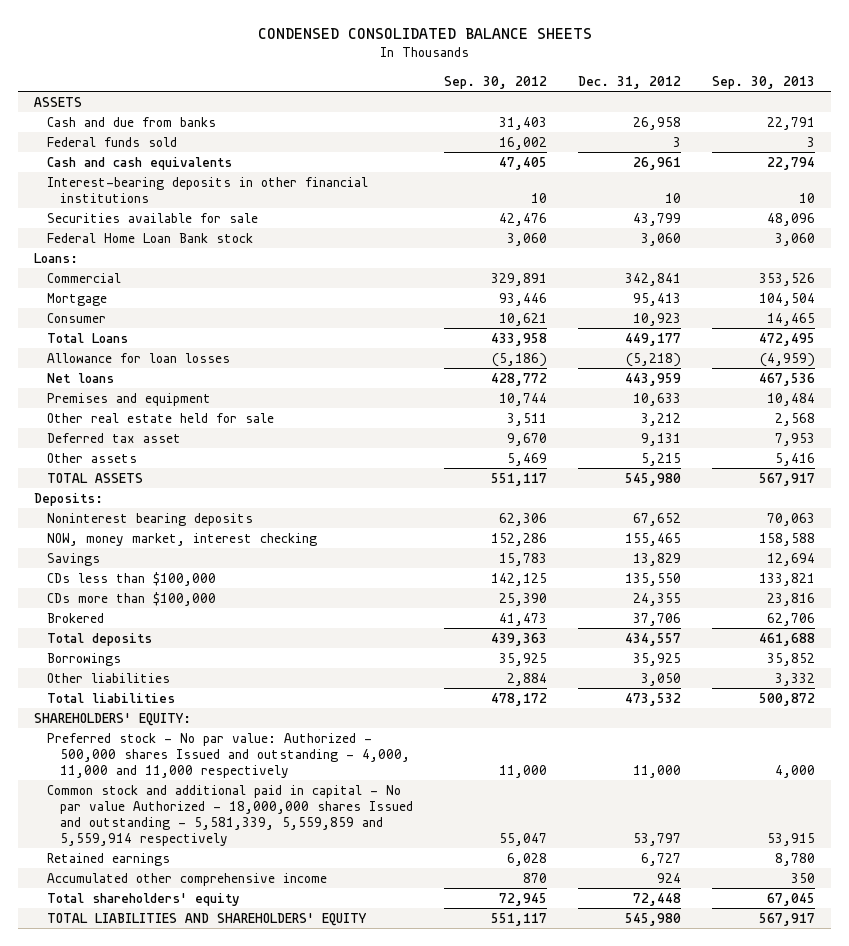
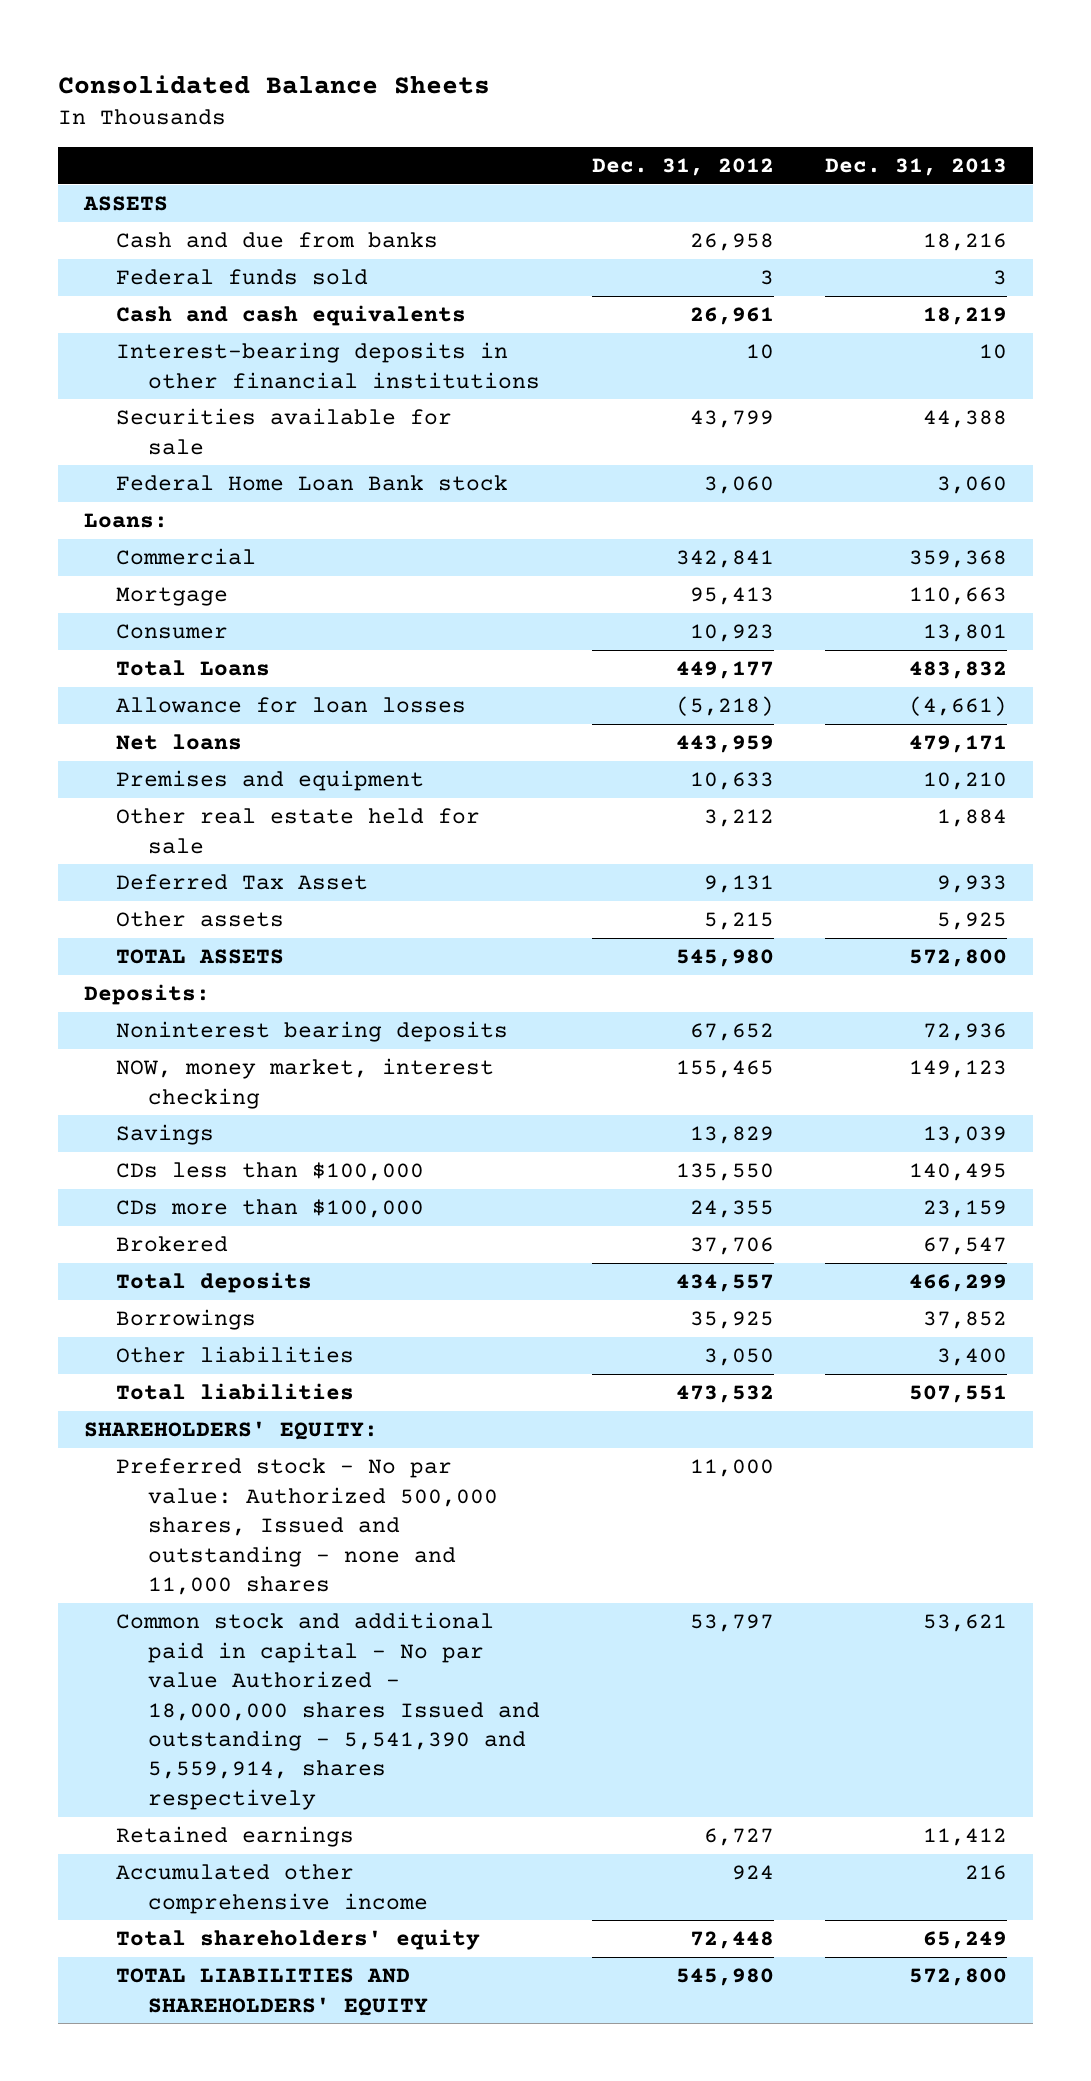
[257,28,592,40] CONDENSED CONSOLIDATED BALANCE SHEETS -> [57,75,490,95] Consolidated Balance Sheets
[444,75,548,89] Sep. 30, 2012 -> none
[712,75,816,89] Sep. 30, 2013 -> none
none -> [825,157,1008,176] Dec. 31, 2013
[46,432,181,443] Deferred tax asset -> [115,874,368,891] Deferred Tax Asset
[46,732,411,778] Preferred stock - No par value: Authorized - 500,000 shares Issued and outstanding - 4,000, 11,000 and 11,000 respectively -> [115,1458,498,1595] Preferred stock - No par value: Authorized 500,000 shares, Issued and outstanding - none and 11,000 shares
[46,784,414,846] Common stock and additional paid in capital - No par value Authorized - 18,000,000 shares Issued and outstanding - 5,581,339, 5,559,859 and 5,559,914 respectively -> [115,1612,540,1810] Common stock and additional paid in capital - No par value Authorized - 18,000,000 shares Issued and outstanding - 5,541,390 and 5,559,914, shares respectively

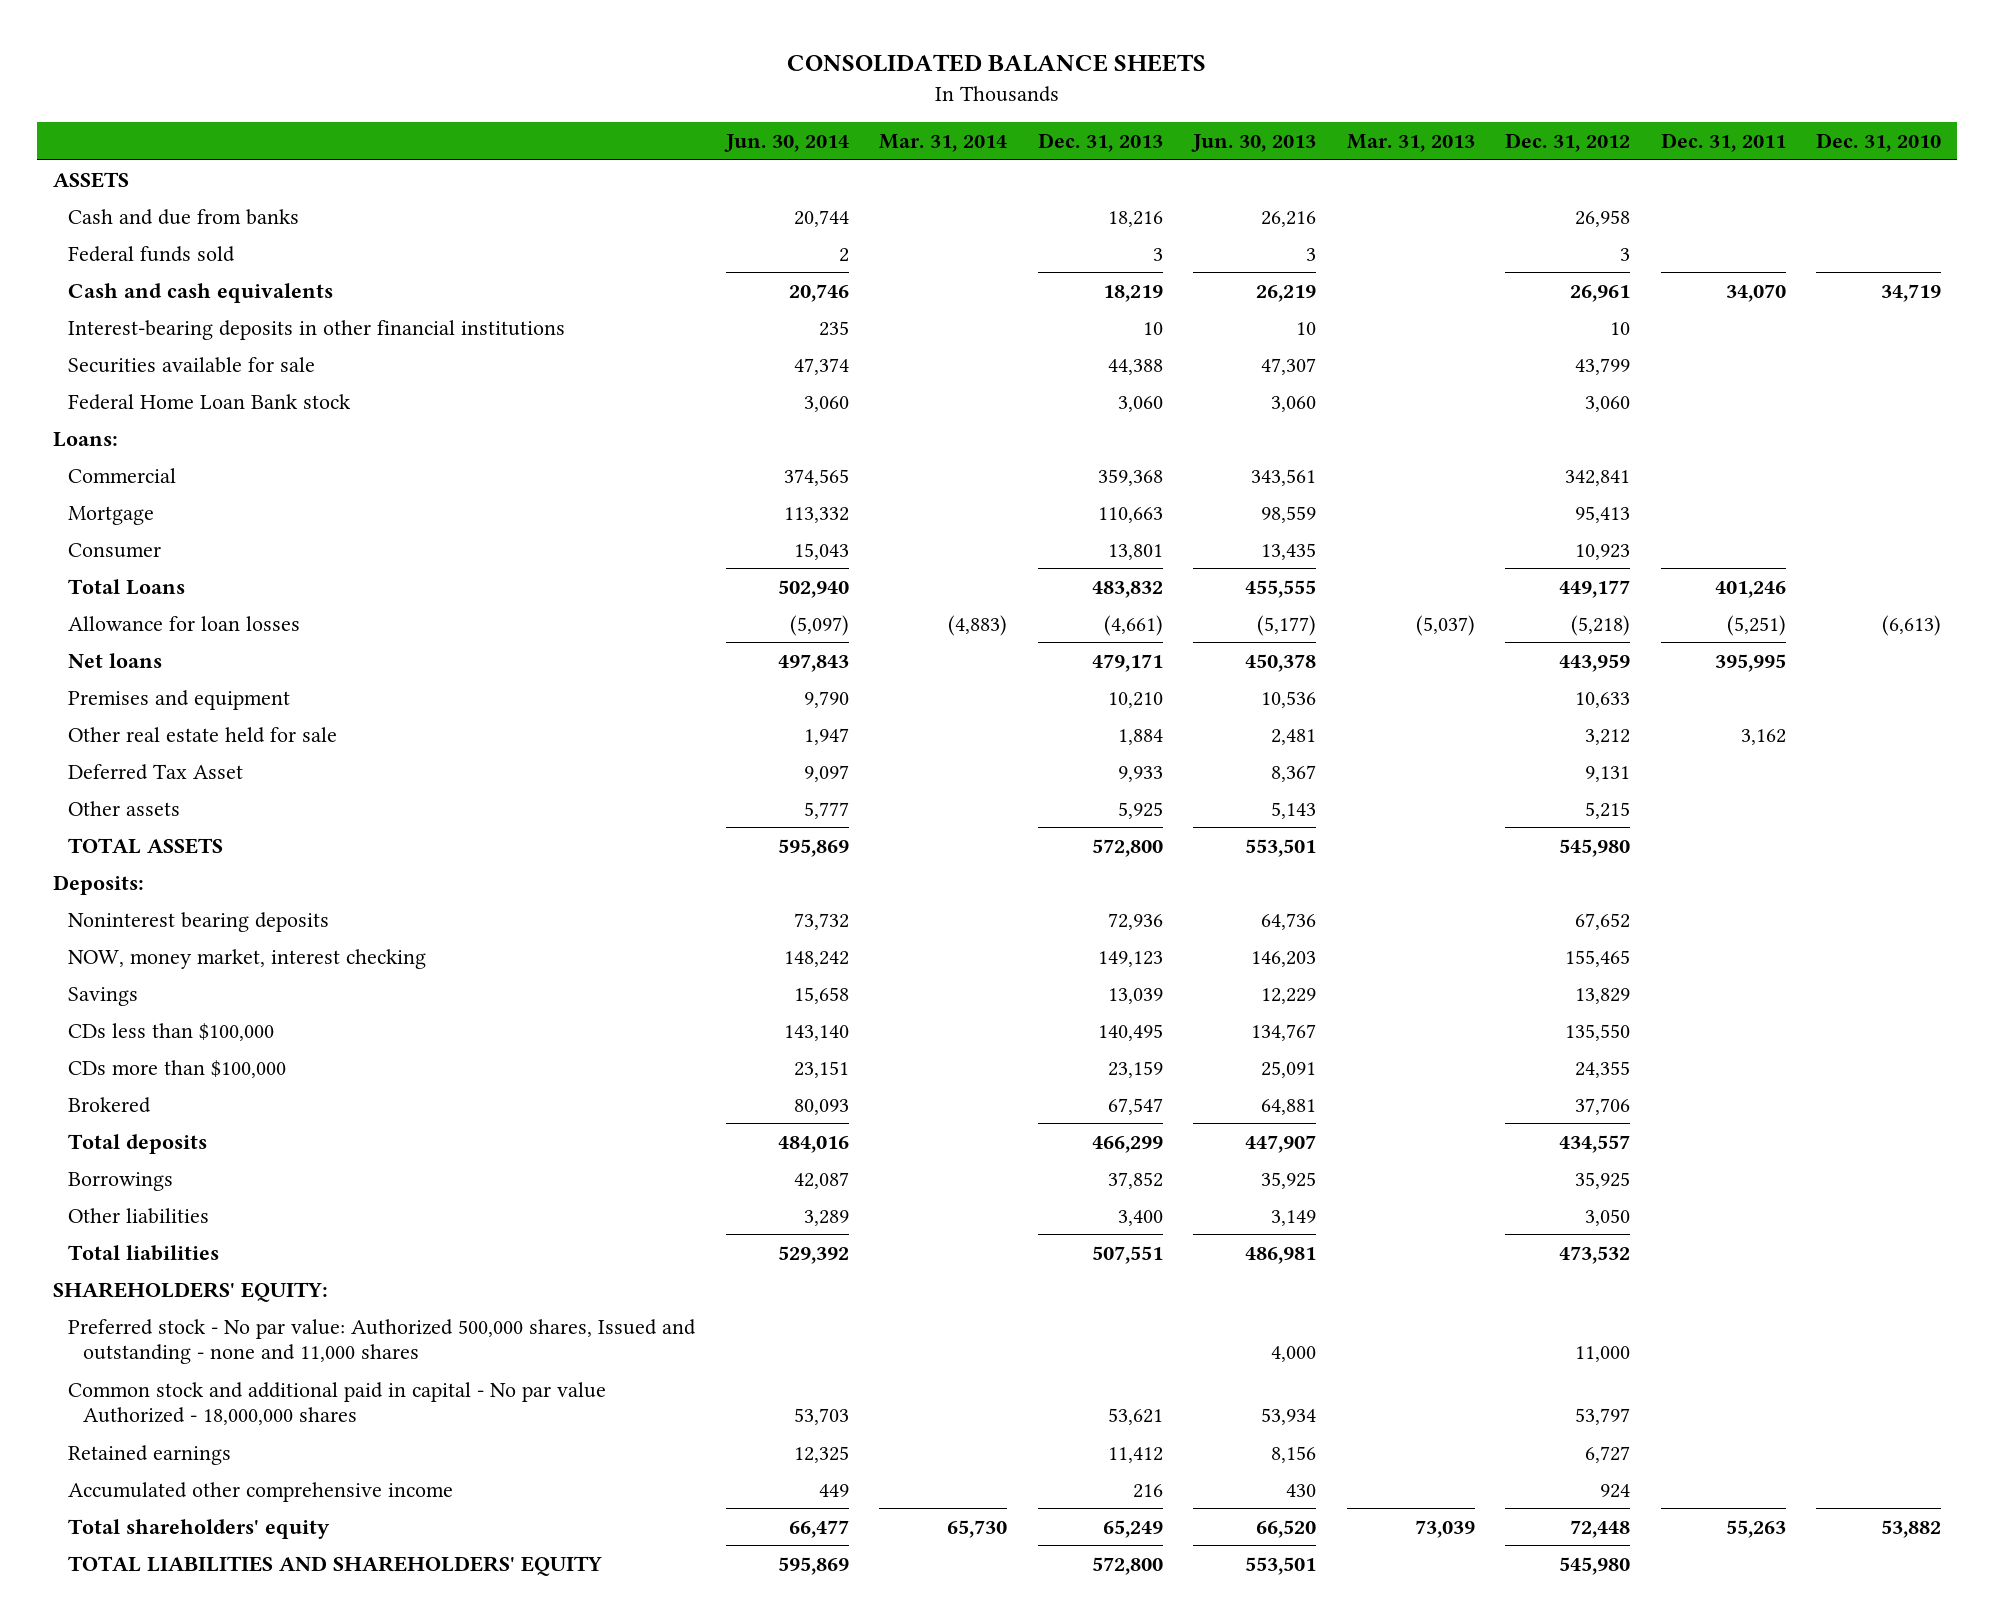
[57,75,490,95] Consolidated Balance Sheets -> [787,54,1207,73] CONSOLIDATED BALANCE SHEETS
none -> [723,134,849,153] Jun. 30, 2014
none -> [879,134,1008,153] Mar. 31, 2014
none -> [1191,134,1317,153] Jun. 30, 2013
none -> [1346,134,1475,153] Mar. 31, 2013
none -> [1660,133,1786,153] Dec. 31, 2011
none -> [1816,133,1942,153] Dec. 31, 2010
[115,1612,540,1810] Common stock and additional paid in capital - No par value Authorized - 18,000,000 shares Issued and outstanding - 5,541,390 and 5,559,914, shares respectively -> [68,1381,607,1426] Common stock and additional paid in capital - No par value Authorized - 18,000,000 shares

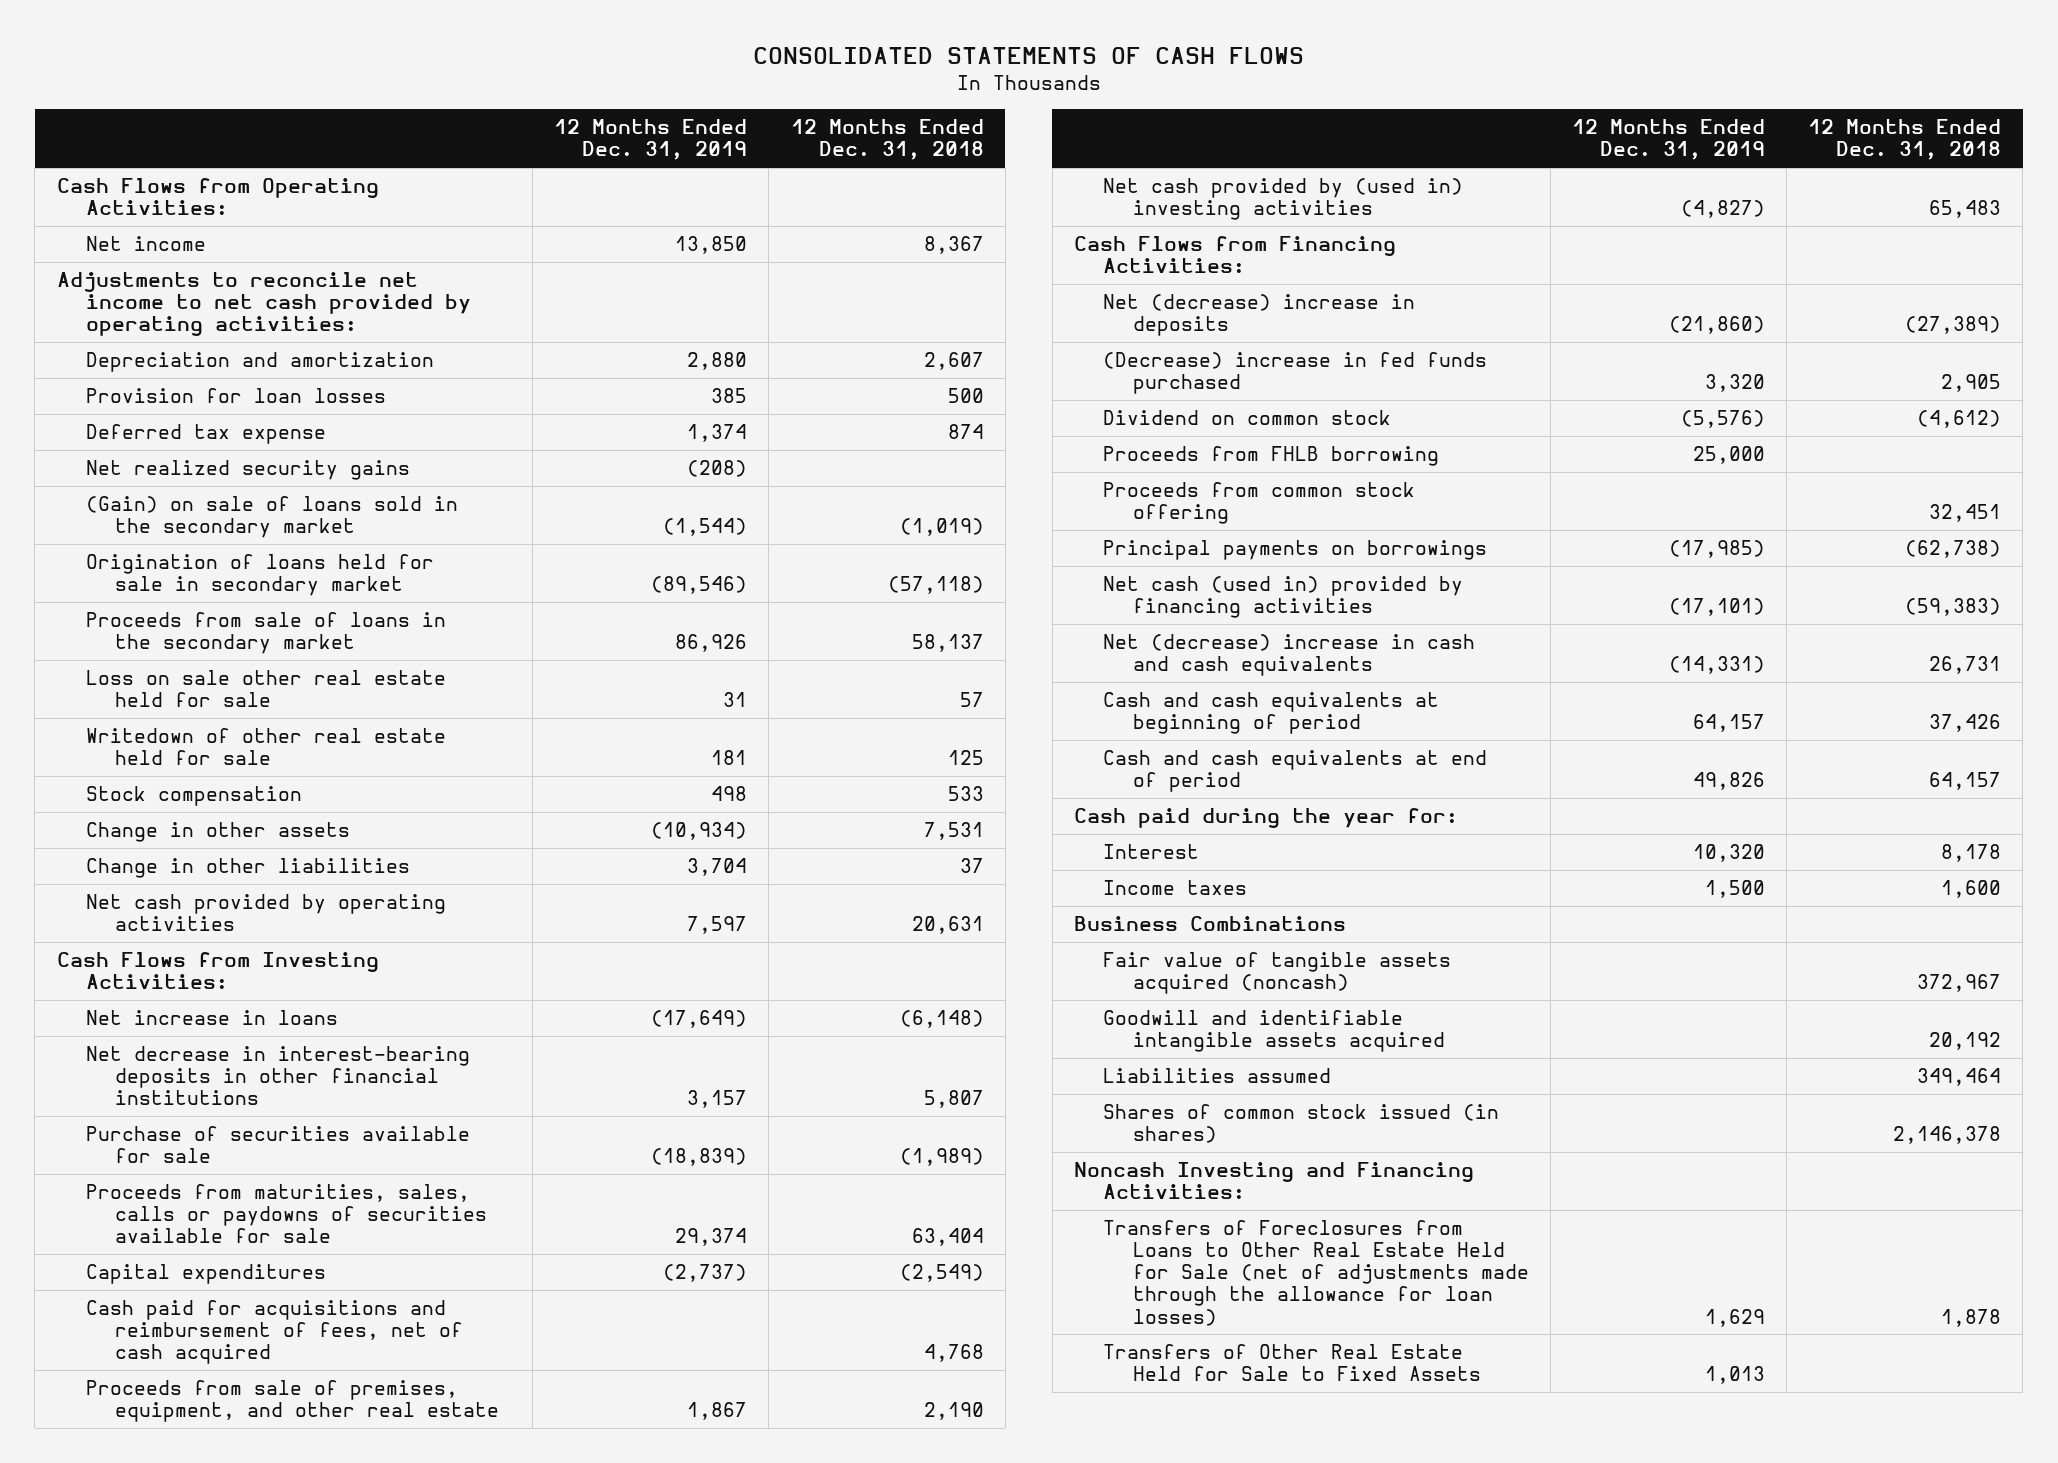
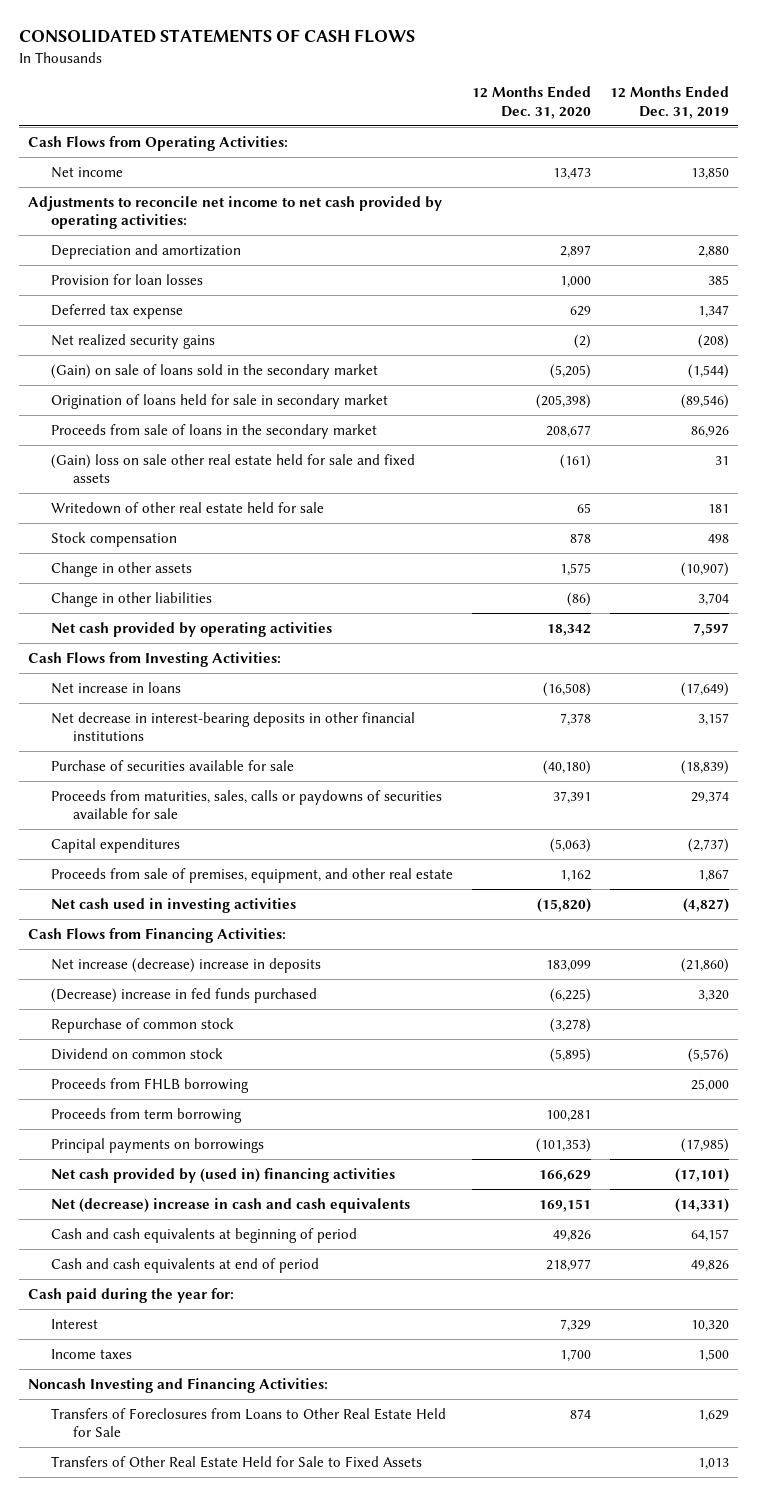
[790,119,984,161] 12 Months Ended Dec. 31, 2018 -> none
none -> [471,86,591,119] 12 Months Ended Dec. 31, 2020
[687,424,748,443] 1,374 -> [697,304,729,318] 1,347
[85,670,446,708] Loss on sale other real estate held for sale -> [50,453,415,484] (Gain) loss on sale other real estate held for sale and fixed assets
[651,822,748,841] (10,934) -> [680,561,729,577] (10,907)
[85,1300,464,1365] Cash paid for acquisitions and reimbursement of fees, net of cash acquired -> none
[1103,178,1464,221] Net cash provided by (used in) investing activities -> [50,897,296,913] Net cash used in investing activities
[1103,294,1416,337] Net (decrease) increase in deposits -> [50,957,321,973] Net increase (decrease) increase in deposits
none -> [50,1017,234,1033] Repurchase of common stock
[1103,482,1416,525] Proceeds from common stock offering -> none
none -> [50,1107,242,1123] Proceeds from term borrowing
[1103,576,1464,619] Net cash (used in) provided by financing activities -> [50,1167,395,1183] Net cash provided by (used in) financing activities
[1074,916,1347,932] Business Combinations -> none
[1103,952,1452,995] Fair value of tangible assets acquired (noncash) -> none
[1103,1010,1445,1053] Goodwill and identifiable intangible assets acquired -> none
[1103,1068,1332,1084] Liabilities assumed -> none
[1103,1104,1500,1144] Shares of common stock issued (in shares) -> none
[1103,1220,1529,1326] Transfers of Foreclosures from Loans to Other Real Estate Held for Sale (net of adjustments made through the allowance for loan losses) -> [50,1407,446,1438] Transfers of Foreclosures from Loans to Other Real Estate Held for Sale

